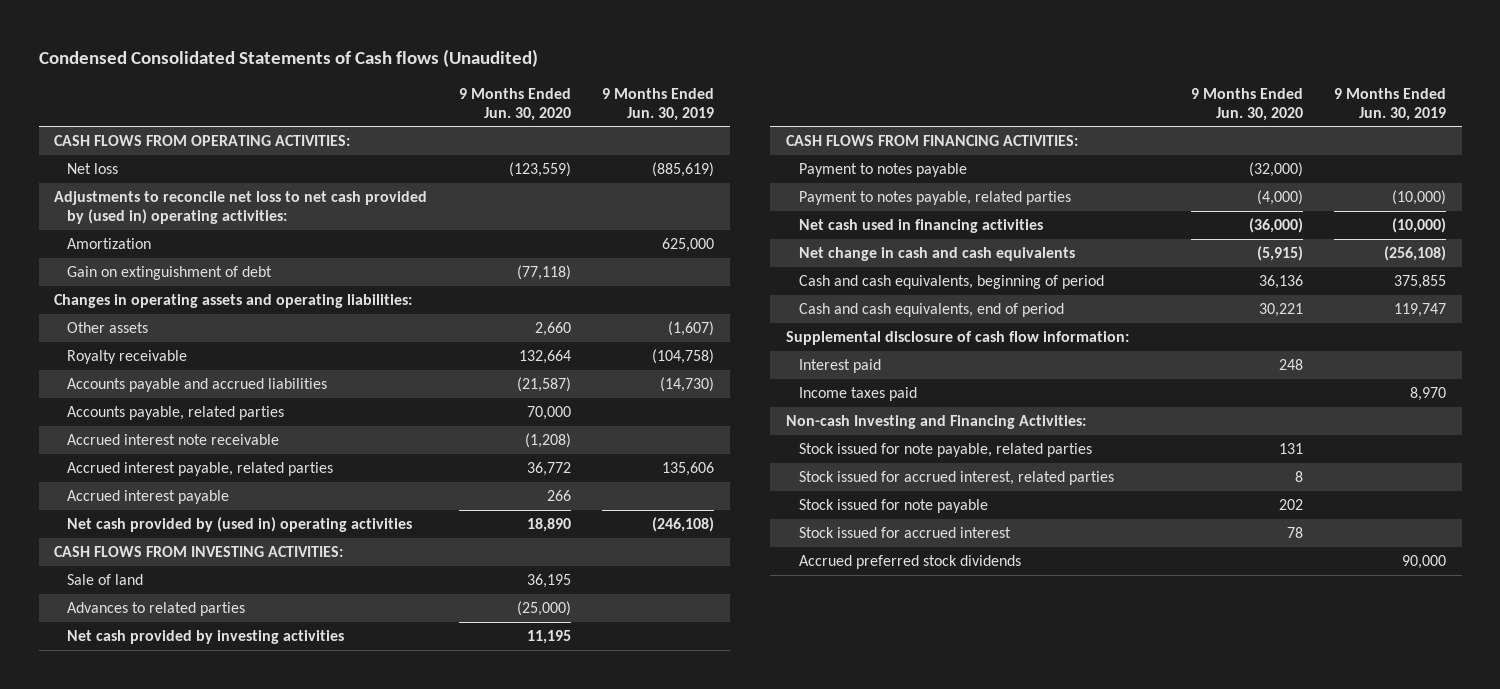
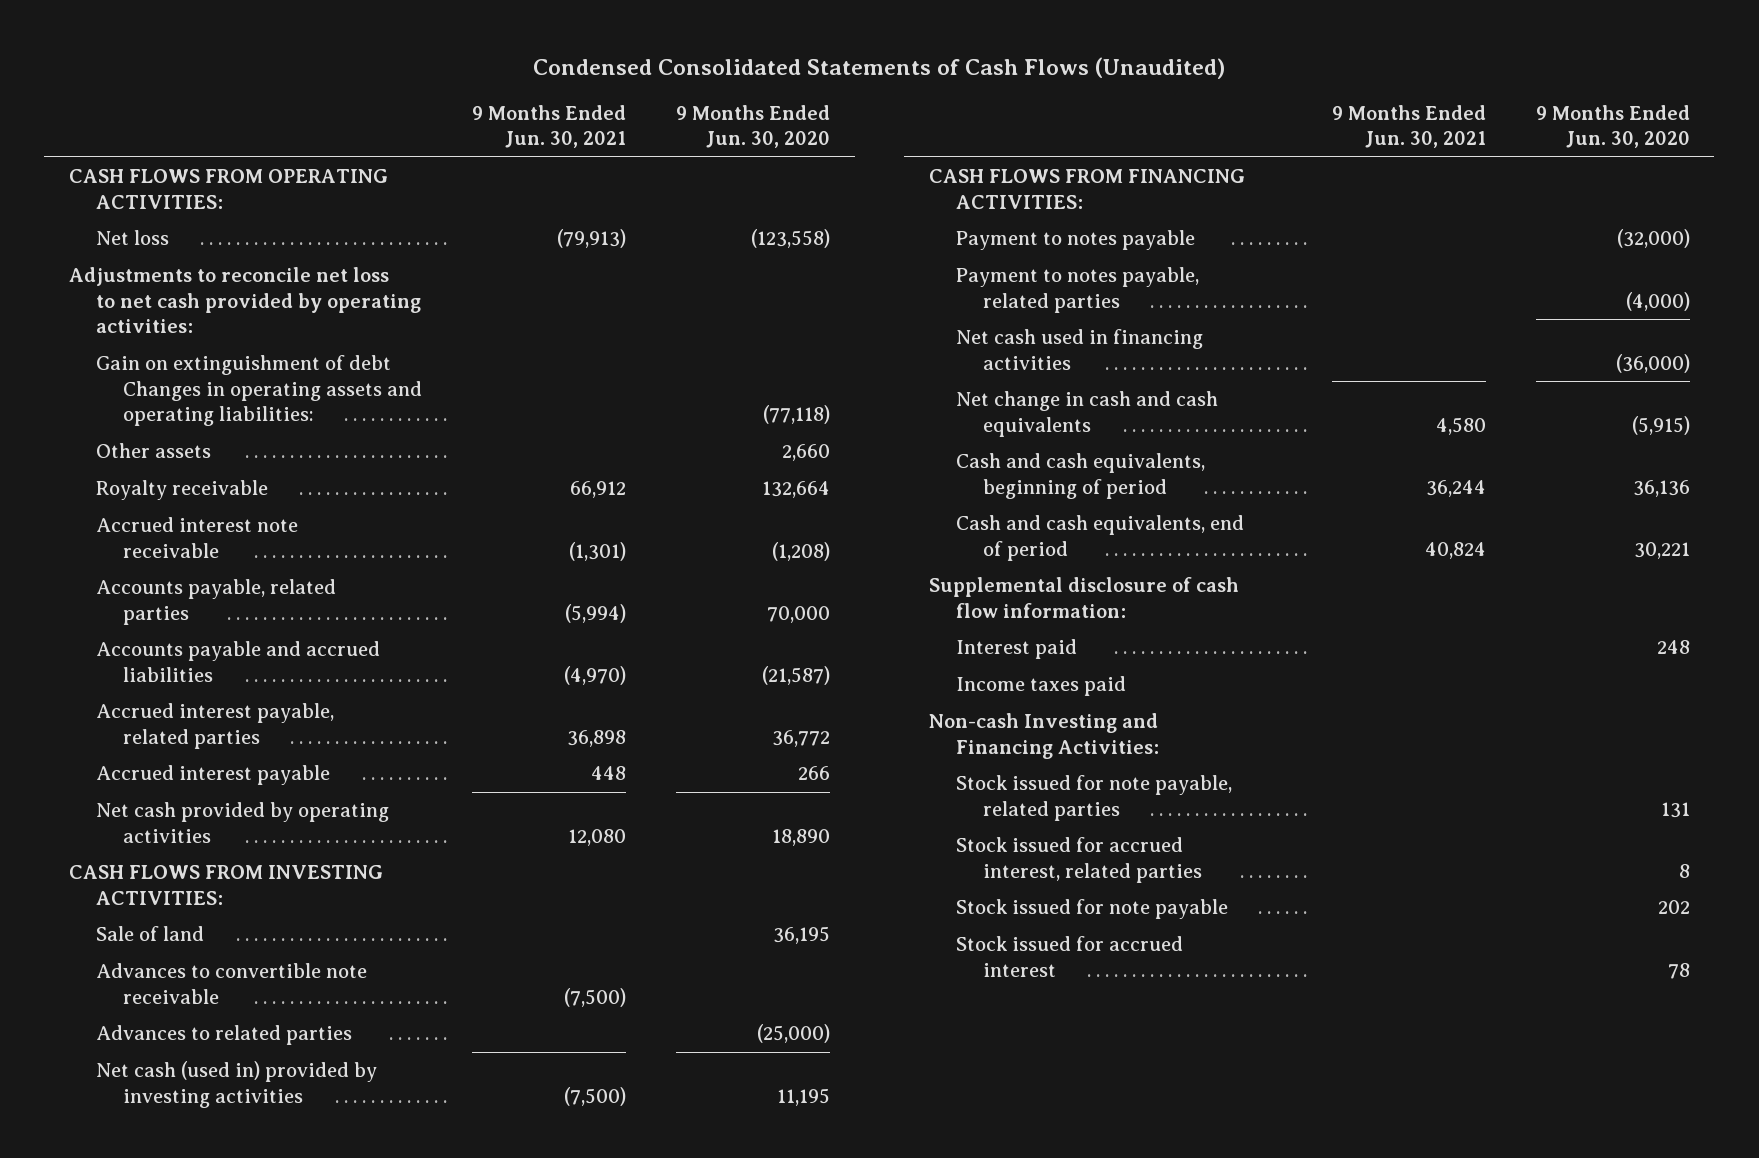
[38,48,538,67] Condensed Consolidated Statements of Cash flows (Unaudited) -> [533,56,1226,79] Condensed Consolidated Statements of Cash Flows (Unaudited)
[602,87,715,121] 9 Months Ended Jun. 30, 2019 -> none
none -> [472,104,627,149] 9 Months Ended Jun. 30, 2021
[67,238,152,250] Amortization -> none
[54,294,413,309] Changes in operating assets and operating liabilities: -> none
[508,162,571,178] (123,559) -> [750,229,830,249] (123,558)
[54,191,428,225] Adjustments to reconcile net loss to net cash provided by (used in) operating activities: -> [68,267,422,334] Adjustments to reconcile net loss to net cash provided by operating activities:
[67,266,273,281] Gain on extinguishment of debt -> [96,355,423,427] Gain on extinguishment of debt Changes in operating assets and operating liabilities:
[67,406,285,421] Accounts payable, related parties -> [96,579,337,625] Accounts payable, related parties
[67,378,328,393] Accounts payable and accrued liabilities -> [96,641,381,682] Accounts payable and accrued liabilities
[67,517,413,533] Net cash provided by (used in) operating activities -> [96,802,390,843] Net cash provided by operating activities
none -> [96,963,368,1004] Advances to convertible note receivable
[67,630,345,645] Net cash provided by investing activities -> [96,1061,378,1108] Net cash (used in) provided by investing activities
[798,555,1021,570] Accrued preferred stock dividends -> none

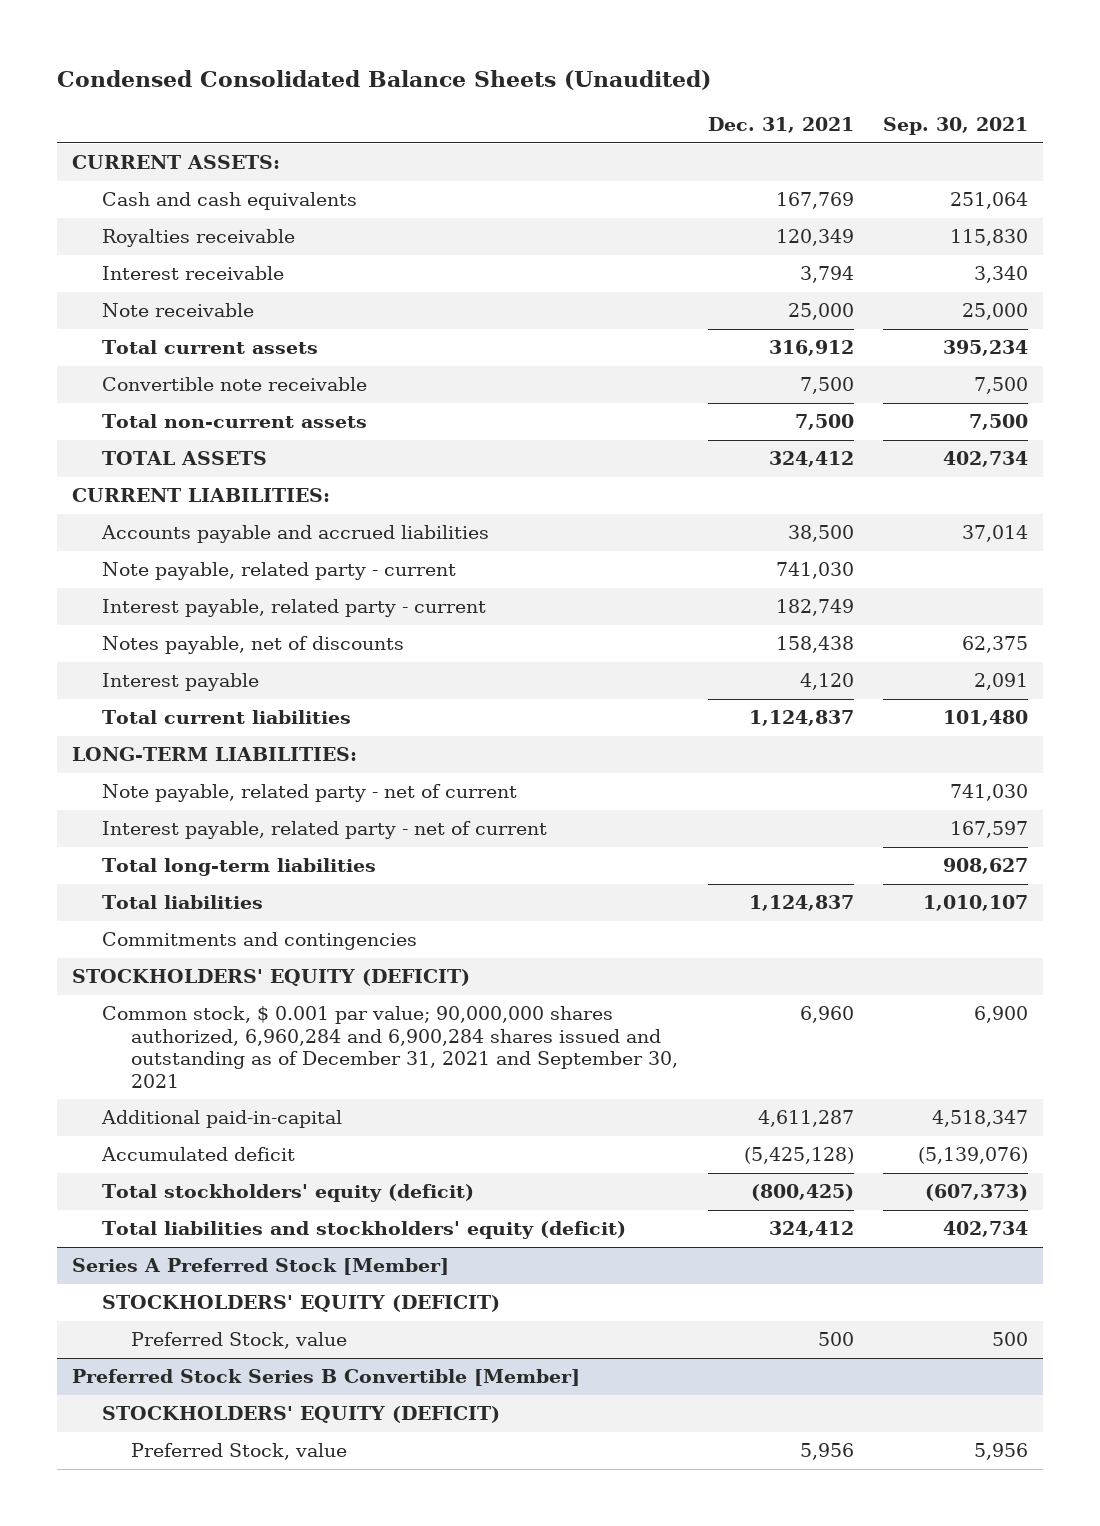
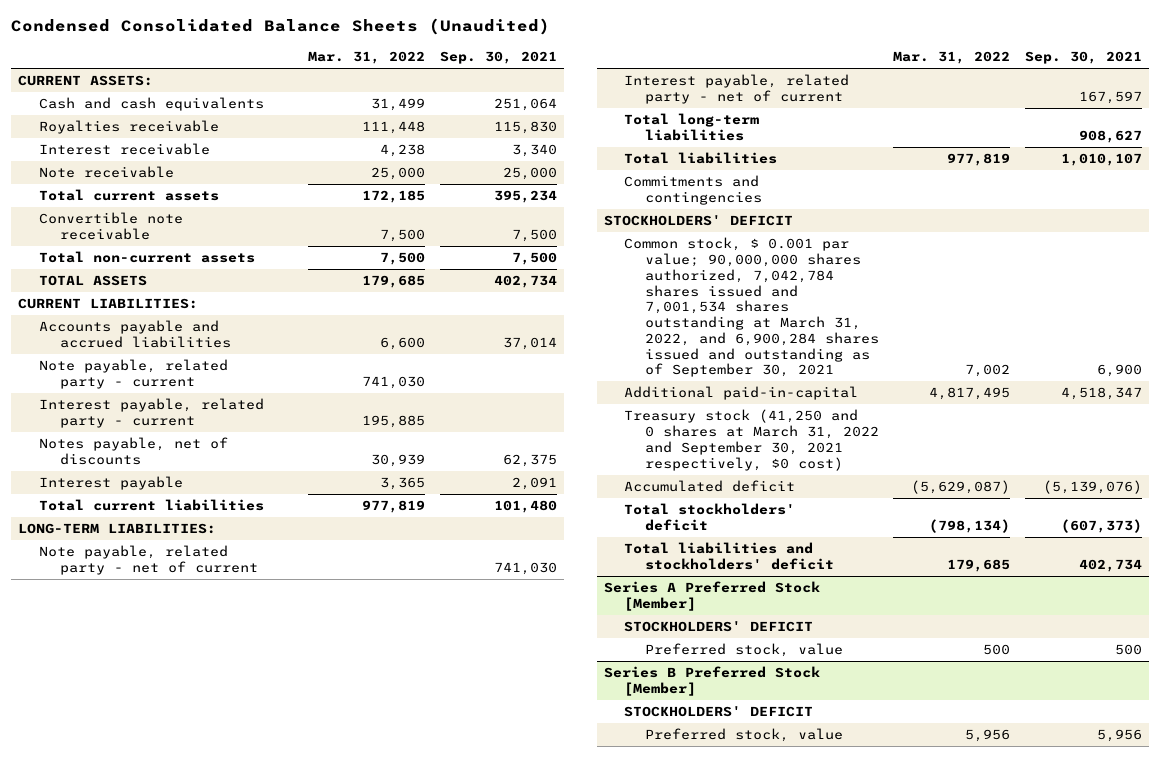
[707,117,854,134] Dec. 31, 2021 -> none
none -> [308,50,426,64] Mar. 31, 2022
[72,969,471,987] STOCKHOLDERS' EQUITY (DEFICIT) -> [603,215,793,227] STOCKHOLDERS' DEFICIT
[101,1006,679,1088] Common stock, $ 0.001 par value; 90,000,000 shares authorized, 6,960,284 and 6,900,284 shares issued and outstanding as of December 31, 2021 and September 30, 2021 -> [624,237,879,378] Common stock, $ 0.001 par value; 90,000,000 shares authorized, 7,042,784 shares issued and 7,001,534 shares outstanding at March 31, 2022, and 6,900,284 shares issued and outstanding as of September 30, 2021
none -> [624,409,879,471] Treasury stock (41,250 and 0 shares at March 31, 2022 and September 30, 2021 respectively, $0 cost)
[101,1184,474,1203] Total stockholders' equity (deficit) -> [624,503,796,532] Total stockholders' deficit
[101,1221,626,1240] Total liabilities and stockholders' equity (deficit) -> [624,542,834,571] Total liabilities and stockholders' deficit
[101,1295,500,1313] STOCKHOLDERS' EQUITY (DEFICIT) -> [624,621,814,633] STOCKHOLDERS' DEFICIT
[131,1332,348,1350] Preferred Stock, value -> [644,643,843,658] Preferred stock, value
[72,1369,581,1387] Preferred Stock Series B Convertible [Member] -> [603,666,820,697] Series B Preferred Stock [Member]
[101,1406,500,1424] STOCKHOLDERS' EQUITY (DEFICIT) -> [624,706,814,718] STOCKHOLDERS' DEFICIT
[131,1443,348,1461] Preferred Stock, value -> [644,728,843,743] Preferred stock, value

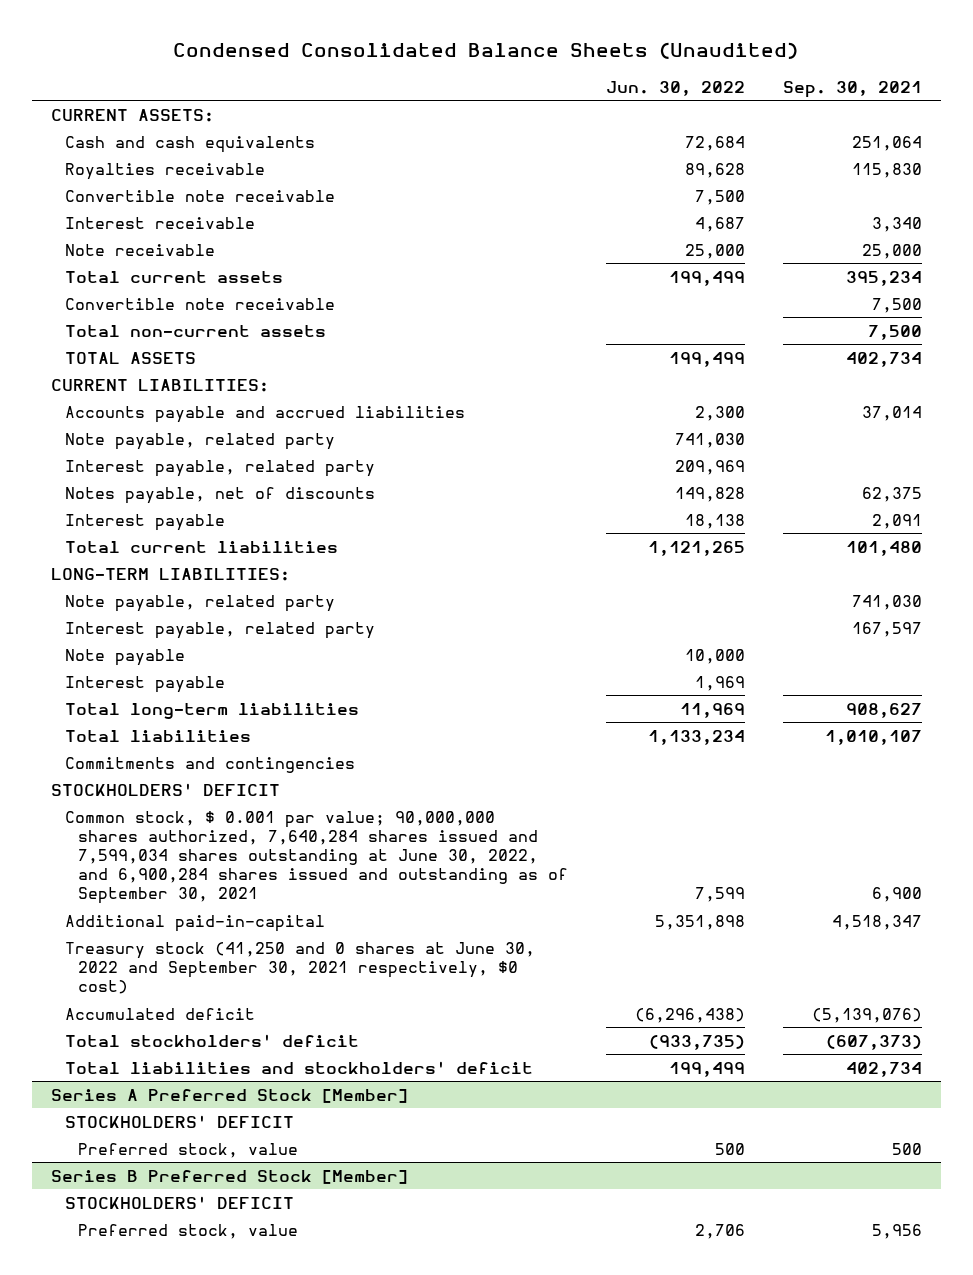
[308,50,426,64] Mar. 31, 2022 -> none
none -> [606,80,746,96] Jun. 30, 2022
none -> [64,189,335,202] Convertible note receivable
[38,359,228,390] Note payable, related party - current -> [64,432,335,450] Note payable, related party
[38,398,264,429] Interest payable, related party - current -> [64,459,375,477] Interest payable, related party
[38,545,258,576] Note payable, related party - net of current -> [64,594,335,612] Note payable, related party
[624,74,850,105] Interest payable, related party - net of current -> [64,621,375,639] Interest payable, related party
none -> [64,648,185,666] Note payable
none -> [64,675,225,693] Interest payable
[624,237,879,378] Common stock, $ 0.001 par value; 90,000,000 shares authorized, 7,042,784 shares issued and 7,001,534 shares outstanding at March 31, 2022, and 6,900,284 shares issued and outstanding as of September 30, 2021 -> [64,810,569,905] Common stock, $ 0.001 par value; 90,000,000 shares authorized, 7,640,284 shares issued and 7,599,034 shares outstanding at June 30, 2022, and 6,900,284 shares issued and outstanding as of September 30, 2021
[624,409,879,471] Treasury stock (41,250 and 0 shares at March 31, 2022 and September 30, 2021 respectively, $0 cost) -> [64,941,535,995] Treasury stock (41,250 and 0 shares at June 30, 2022 and September 30, 2021 respectively, $0 cost)

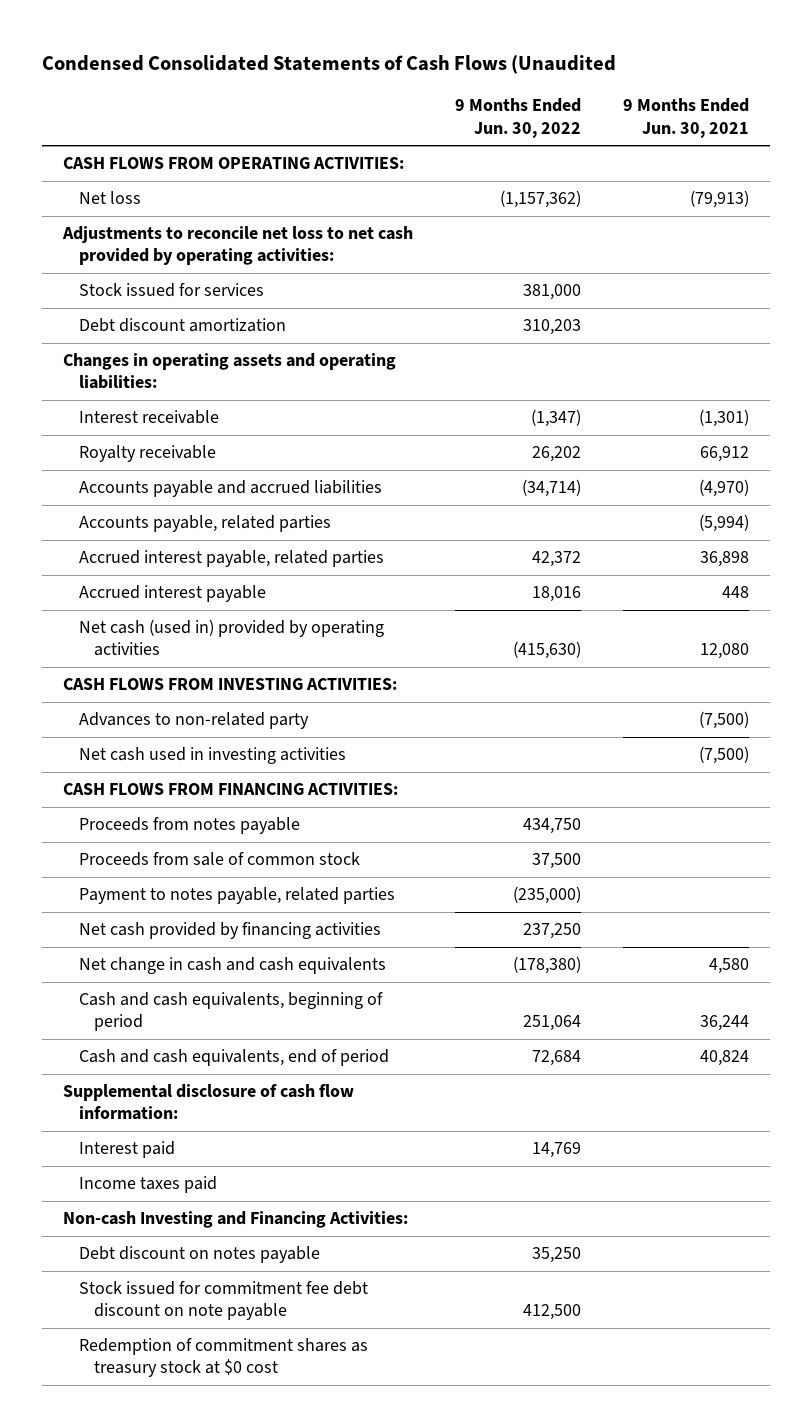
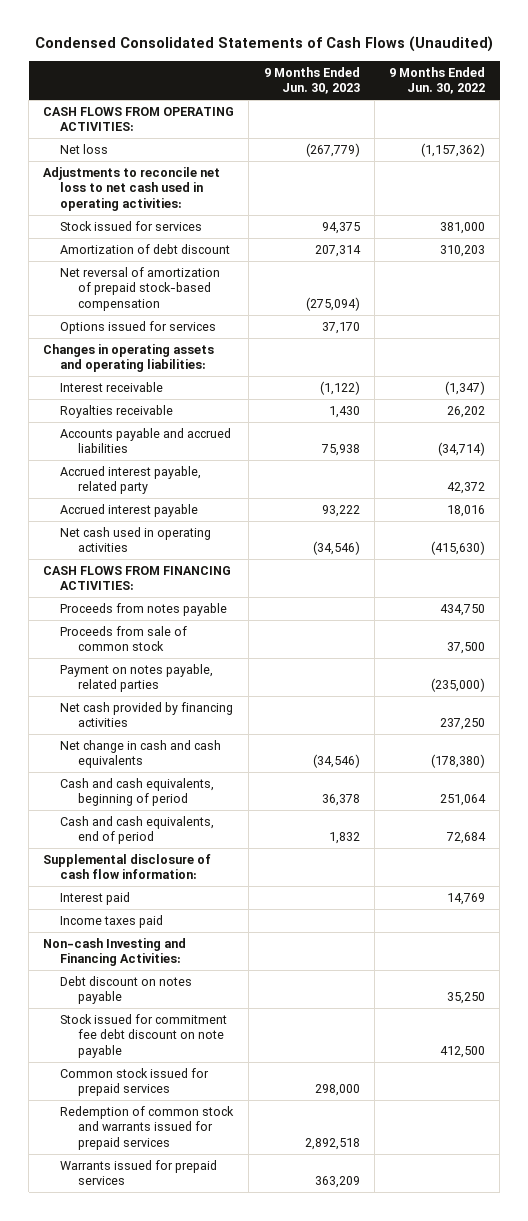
[42,55,617,75] Condensed Consolidated Statements of Cash Flows (Unaudited -> [35,36,494,53] Condensed Consolidated Statements of Cash Flows (Unaudited)
[622,98,749,138] 9 Months Ended Jun. 30, 2021 -> none
none -> [263,67,360,95] 9 Months Ended Jun. 30, 2023
[62,226,414,266] Adjustments to reconcile net loss to net cash provided by operating activities: -> [43,166,221,211] Adjustments to reconcile net loss to net cash used in operating activities:
[78,318,286,333] Debt discount amortization -> [60,243,231,254] Amortization of debt discount
none -> [60,266,221,311] Net reversal of amortization of prepaid stock-based compensation
none -> [60,320,217,334] Options issued for services
[78,445,216,463] Royalty receivable -> [60,404,174,418] Royalties receivable
[78,515,331,533] Accounts payable, related parties -> none
[78,550,384,568] Accrued interest payable, related parties -> [60,465,202,495] Accrued interest payable, related party
[63,678,398,691] CASH FLOWS FROM INVESTING ACTIVITIES: -> none
[78,712,309,730] Advances to non-related party -> none
[78,747,346,765] Net cash used in investing activities -> none
[78,619,384,657] Net cash (used in) provided by operating activities -> [60,526,212,553] Net cash used in operating activities
[78,887,395,905] Payment to notes payable, related parties -> [60,663,214,693] Payment on notes payable, related parties
[78,1338,368,1378] Redemption of commitment shares as treasury stock at $0 cost -> none
none -> [60,1067,210,1097] Common stock issued for prepaid services
none -> [60,1105,235,1150] Redemption of common stock and warrants issued for prepaid services
none -> [60,1159,218,1186] Warrants issued for prepaid services

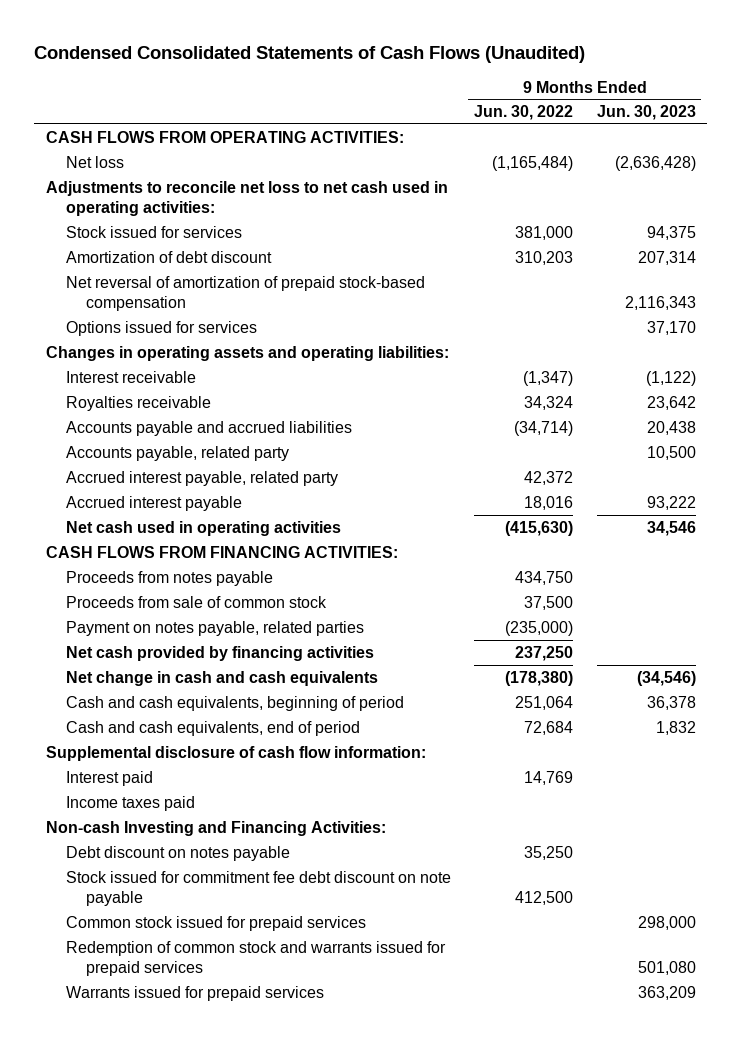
[305,142,360,157] (267,779) -> [614,155,696,171] (2,636,428)
[421,142,486,157] (1,157,362) -> [492,155,574,171] (1,165,484)
[305,296,360,311] (275,094) -> [624,296,696,311] 2,116,343
[328,405,360,418] 1,430 -> [646,395,696,410] 23,642
[447,405,486,418] 26,202 -> [524,395,574,410] 34,324
[320,444,360,457] 75,938 -> [646,420,696,435] 20,438
none -> [65,445,289,461] Accounts payable, related party
[312,541,360,556] (34,546) -> [646,520,696,536] 34,546
[304,1137,360,1150] 2,892,518 -> [637,961,696,976] 501,080

